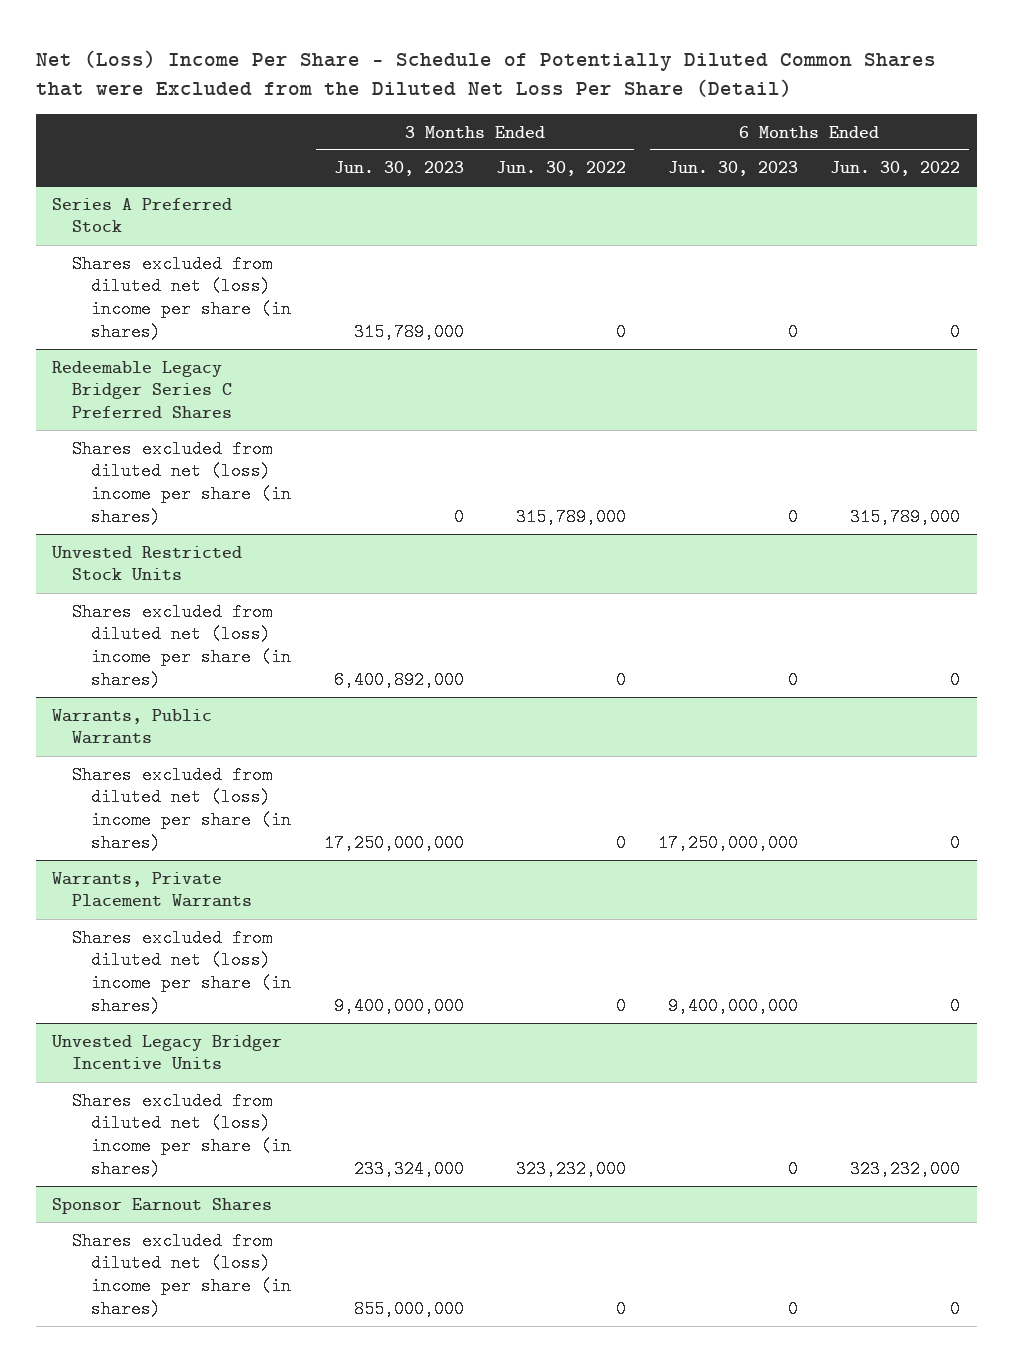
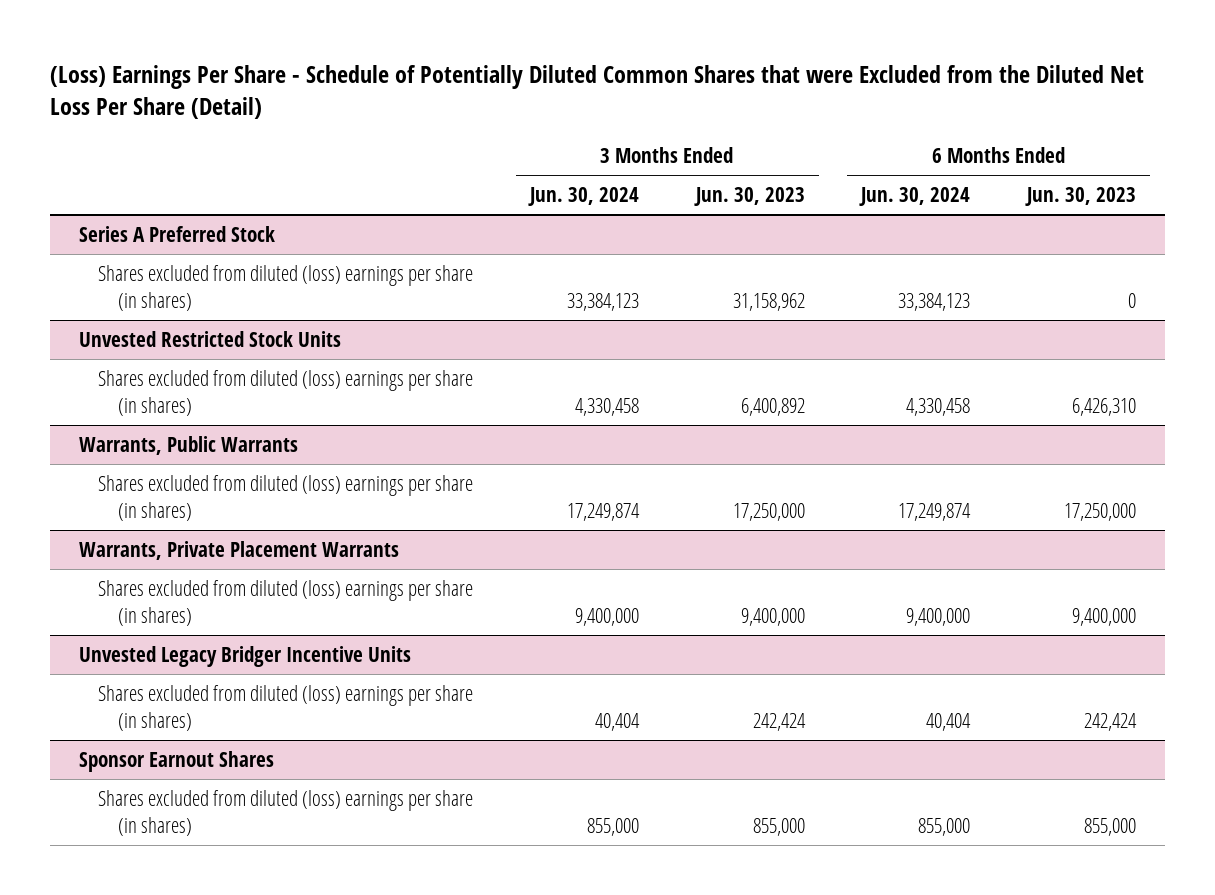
[36,49,937,98] Net (Loss) Income Per Share - Schedule of Potentially Diluted Common Shares that were Excluded from the Diluted Net Loss Per Share (Detail) -> [50,64,1145,119] (Loss) Earnings Per Share - Schedule of Potentially Diluted Common Shares that were Excluded from the Diluted Net Loss Per Share (Detail)
[495,161,626,177] Jun. 30, 2022 -> none
[830,161,961,177] Jun. 30, 2022 -> none
none -> [528,187,640,207] Jun. 30, 2024
none -> [859,187,971,207] Jun. 30, 2024
[52,360,232,420] Redeemable Legacy Bridger Series C Preferred Shares -> none
[71,439,292,527] Shares excluded from diluted net (loss) income per share (in shares) -> none
[71,254,292,342] Shares excluded from diluted net (loss) income per share (in shares) -> [98,265,474,311] Shares excluded from diluted (loss) earnings per share (in shares)
[353,323,464,342] 315,789,000 -> [732,292,805,311] 31,158,962
[71,602,292,690] Shares excluded from diluted net (loss) income per share (in shares) -> [98,370,474,416] Shares excluded from diluted (loss) earnings per share (in shares)
[333,671,464,690] 6,400,892,000 -> [740,397,805,416] 6,400,892
[788,671,799,690] 0 -> [1072,397,1137,416] 6,426,310
[71,765,292,853] Shares excluded from diluted net (loss) income per share (in shares) -> [98,475,474,521] Shares excluded from diluted (loss) earnings per share (in shares)
[323,834,464,853] 17,250,000,000 -> [732,502,805,521] 17,250,000
[658,834,799,853] 17,250,000,000 -> [1064,502,1137,521] 17,250,000
[71,928,292,1016] Shares excluded from diluted net (loss) income per share (in shares) -> [98,580,474,626] Shares excluded from diluted (loss) earnings per share (in shares)
[333,997,464,1016] 9,400,000,000 -> [740,607,805,626] 9,400,000
[668,997,799,1016] 9,400,000,000 -> [1072,607,1137,626] 9,400,000
[71,1091,292,1179] Shares excluded from diluted net (loss) income per share (in shares) -> [98,685,474,731] Shares excluded from diluted (loss) earnings per share (in shares)
[353,1160,464,1179] 233,324,000 -> [752,712,806,731] 242,424
[788,1160,799,1179] 0 -> [1084,712,1138,731] 242,424
[71,1231,292,1319] Shares excluded from diluted net (loss) income per share (in shares) -> [98,790,474,836] Shares excluded from diluted (loss) earnings per share (in shares)
[353,1300,464,1319] 855,000,000 -> [752,817,805,836] 855,000
[788,1300,799,1319] 0 -> [1084,817,1137,836] 855,000

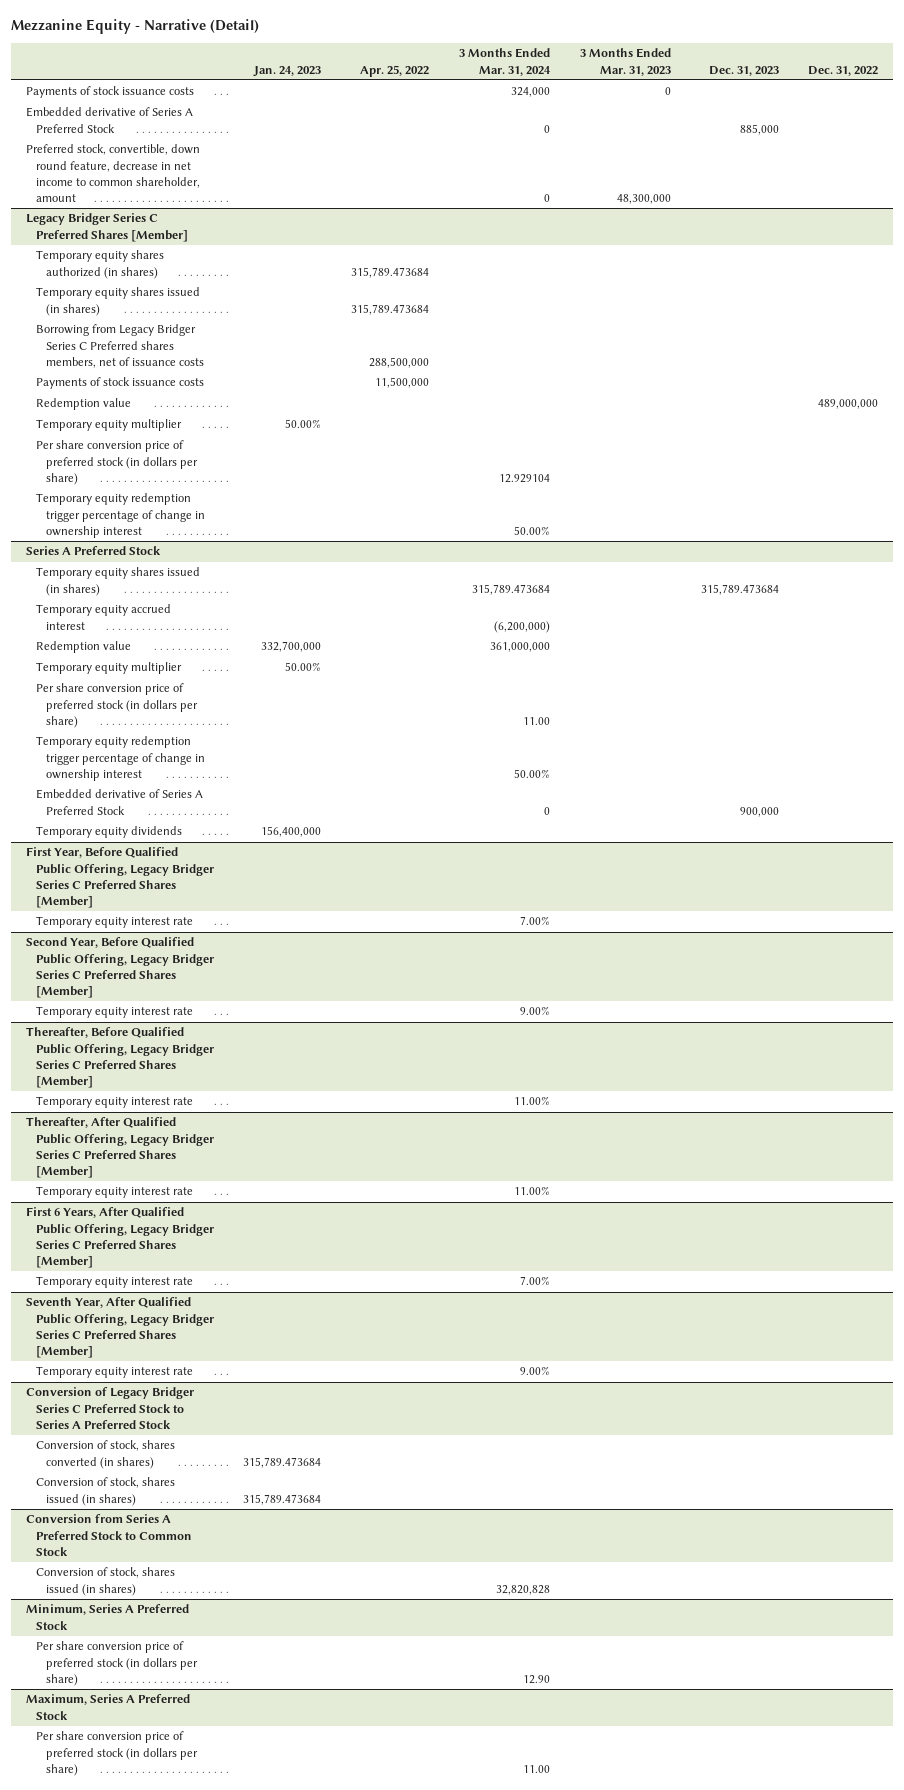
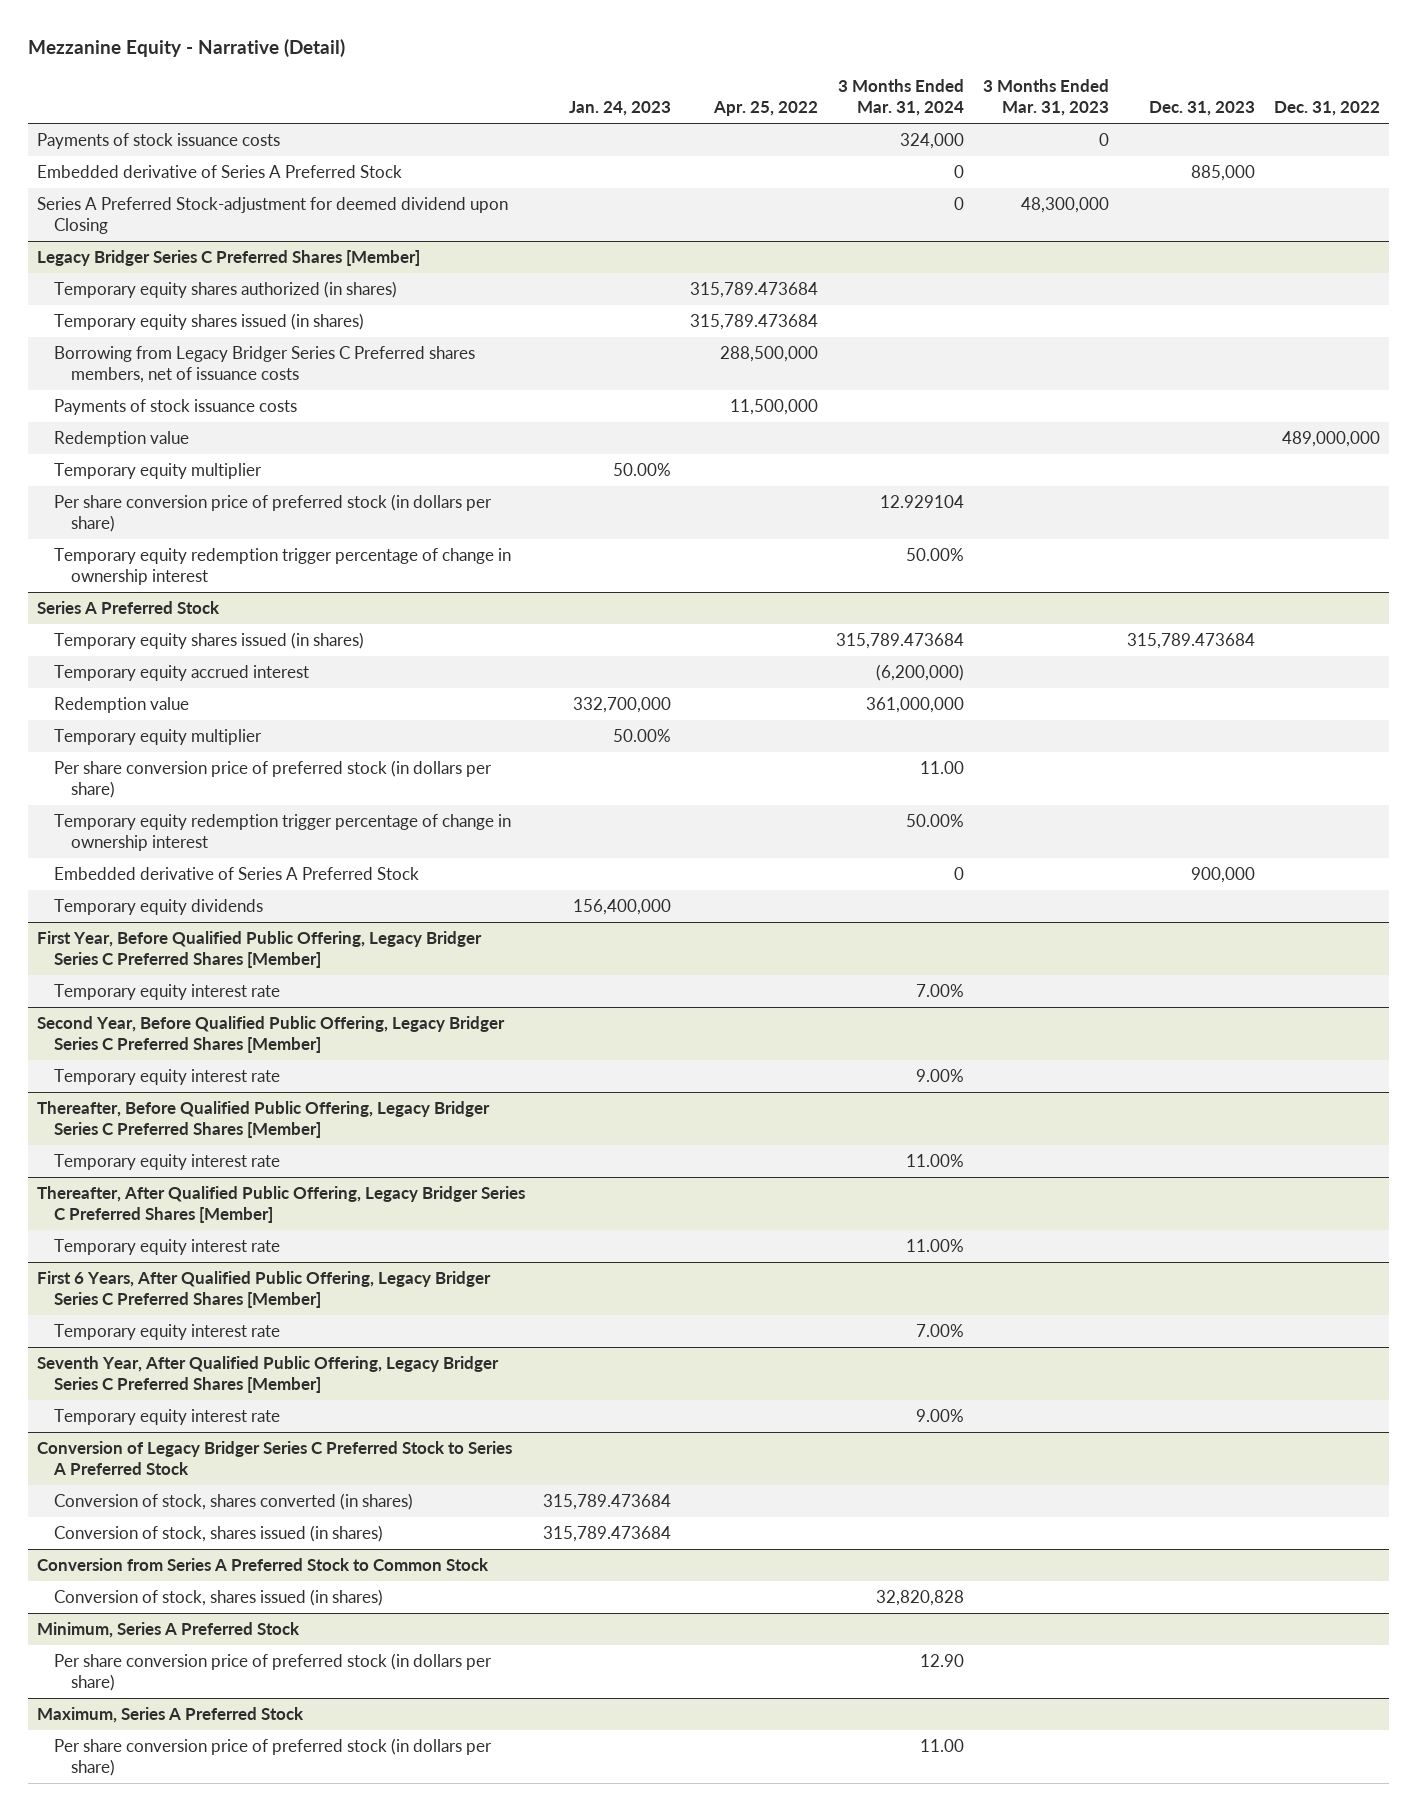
[25,144,200,203] Preferred stock, convertible, down round feature, decrease in net income to common shareholder, amount -> [36,197,508,235] Series A Preferred Stock-adjustment for deemed dividend upon Closing

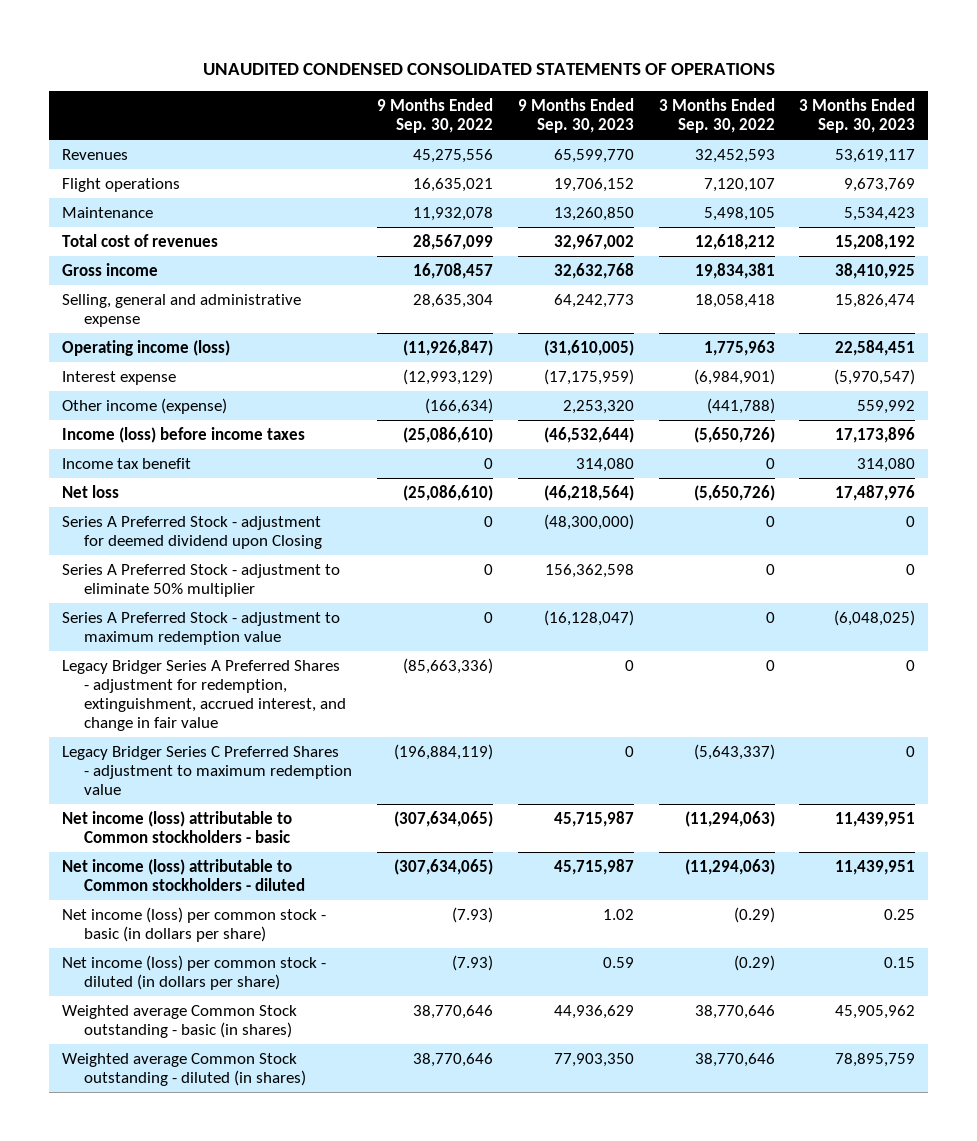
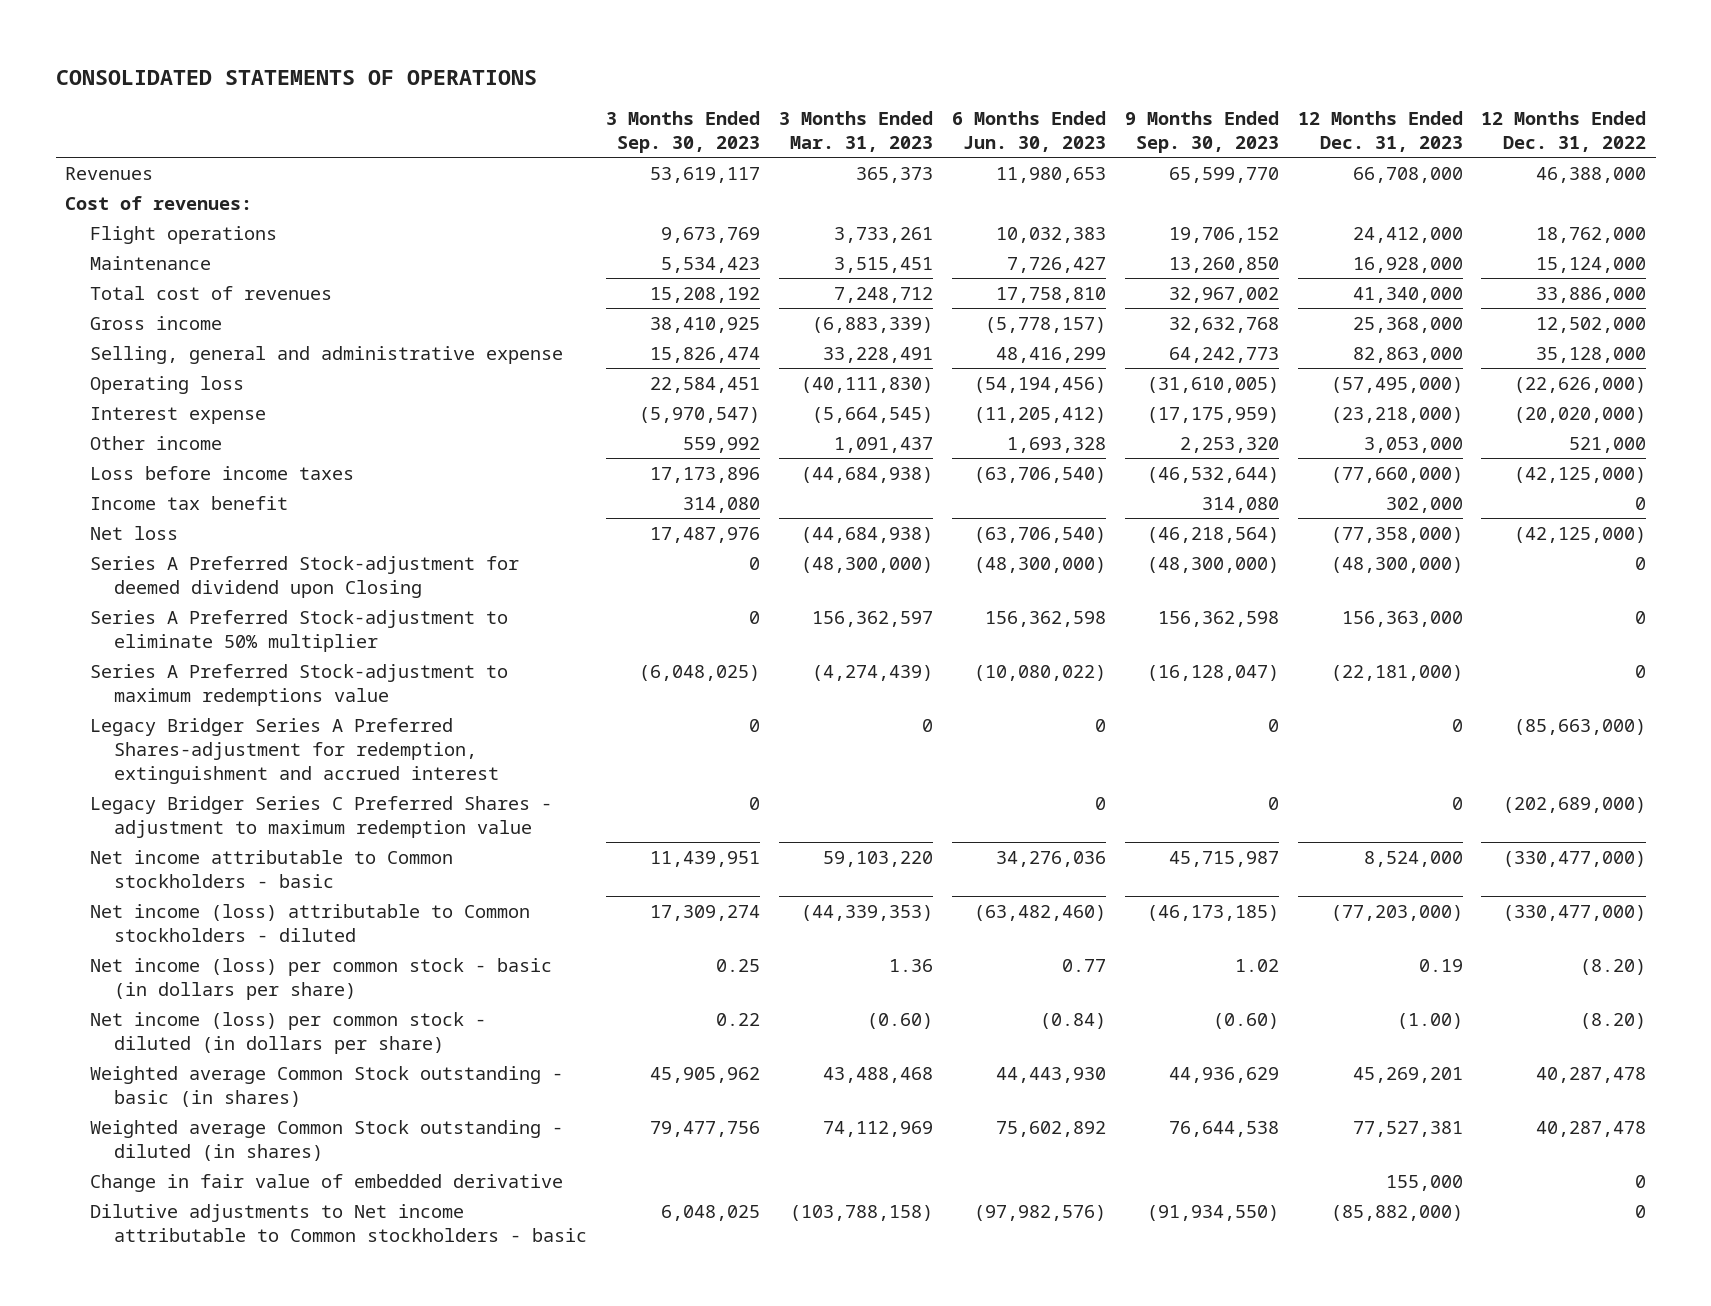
[202,62,775,75] UNAUDITED CONDENSED CONSOLIDATED STATEMENTS OF OPERATIONS -> [55,69,537,85] CONSOLIDATED STATEMENTS OF OPERATIONS
[376,97,493,133] 9 Months Ended Sep. 30, 2022 -> none
[658,97,775,133] 3 Months Ended Sep. 30, 2022 -> none
none -> [778,111,933,153] 3 Months Ended Mar. 31, 2023
none -> [951,111,1106,153] 6 Months Ended Jun. 30, 2023
none -> [1297,111,1463,153] 12 Months Ended Dec. 31, 2023
none -> [1481,111,1647,153] 12 Months Ended Dec. 31, 2022
none -> [64,195,252,210] Cost of revenues:
[61,339,230,356] Operating income (loss) -> [89,375,244,394] Operating loss
[61,397,227,414] Other income (expense) -> [89,435,222,450] Other income
[61,426,305,443] Income (loss) before income taxes -> [89,465,354,480] Loss before income taxes
[61,515,322,549] Series A Preferred Stock - adjustment for deemed dividend upon Closing -> [89,555,519,598] Series A Preferred Stock-adjustment for deemed dividend upon Closing
[61,563,340,597] Series A Preferred Stock - adjustment to eliminate 50% multiplier -> [89,609,508,652] Series A Preferred Stock-adjustment to eliminate 50% multiplier
[61,611,340,645] Series A Preferred Stock - adjustment to maximum redemption value -> [89,663,508,706] Series A Preferred Stock-adjustment to maximum redemptions value
[61,659,346,731] Legacy Bridger Series A Preferred Shares - adjustment for redemption, extinguishment, accrued interest, and change in fair value -> [89,717,500,784] Legacy Bridger Series A Preferred Shares-adjustment for redemption, extinguishment and accrued interest
[61,810,292,843] Net income (loss) attributable to Common stockholders - basic -> [89,849,453,888] Net income attributable to Common stockholders - basic
[553,858,634,875] 45,715,987 -> [1146,904,1279,921] (46,173,185)
[835,859,916,875] 11,439,951 -> [650,904,761,921] 17,309,274
[602,956,634,968] 0.59 -> [1212,1012,1279,1029] (0.60)
[884,956,916,968] 0.15 -> [716,1012,761,1026] 0.22
[553,1052,634,1067] 77,903,350 -> [1168,1120,1279,1137] 76,644,538
[835,1052,916,1067] 78,895,759 -> [650,1120,761,1137] 79,477,756
none -> [89,1173,563,1192] Change in fair value of embedded derivative
none -> [89,1203,588,1242] Dilutive adjustments to Net income attributable to Common stockholders - basic

